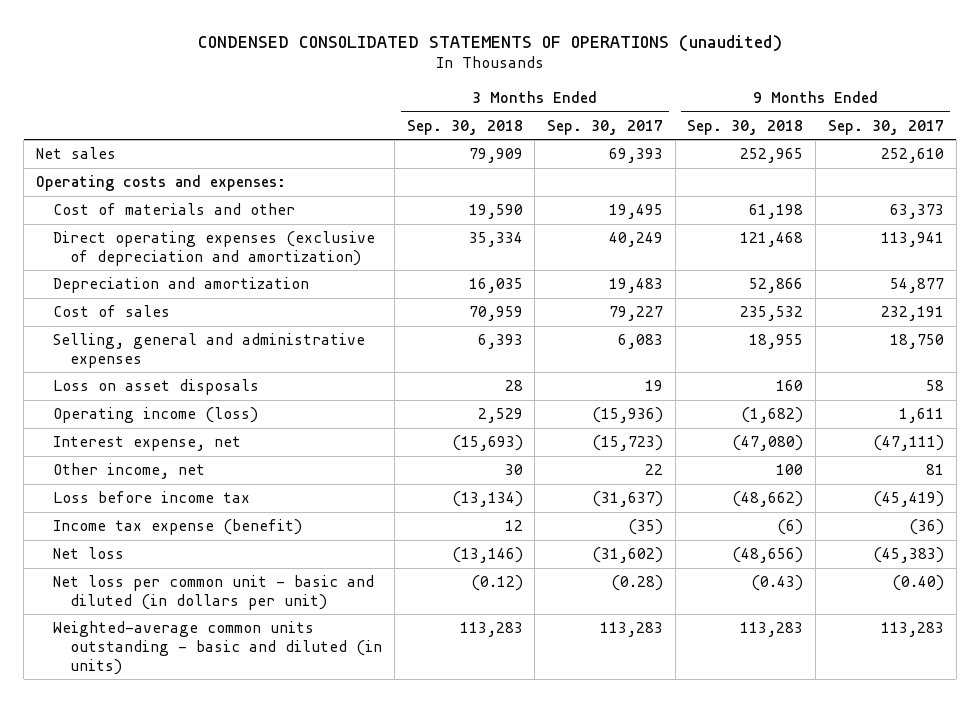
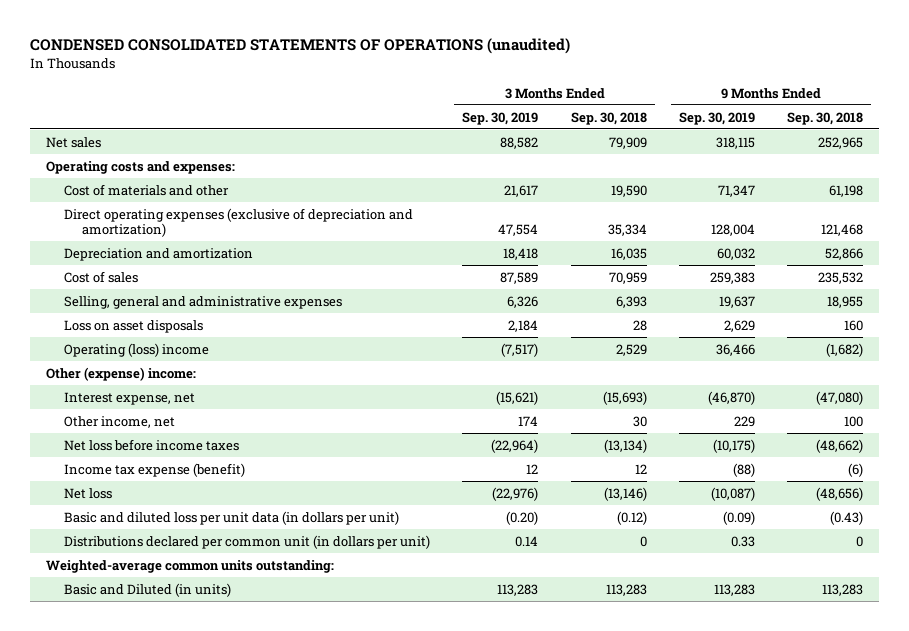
[547,119,664,135] Sep. 30, 2017 -> none
[827,119,944,135] Sep. 30, 2017 -> none
none -> [462,111,539,125] Sep. 30, 2019
none -> [678,111,755,125] Sep. 30, 2019
[53,407,259,424] Operating income (loss) -> [64,342,210,357] Operating (loss) income
none -> [46,366,197,381] Other (expense) income:
[53,491,251,504] Loss before income tax -> [64,438,240,451] Net loss before income taxes
[53,575,375,610] Net loss per common unit - basic and diluted (in dollars per unit) -> [64,510,400,525] Basic and diluted loss per unit data (in dollars per unit)
none -> [64,534,431,549] Distributions declared per common unit (in dollars per unit)
none -> [46,559,335,573] Weighted-average common units outstanding:
[53,621,383,675] Weighted-average common units outstanding - basic and diluted (in units) -> [64,582,232,597] Basic and Diluted (in units)

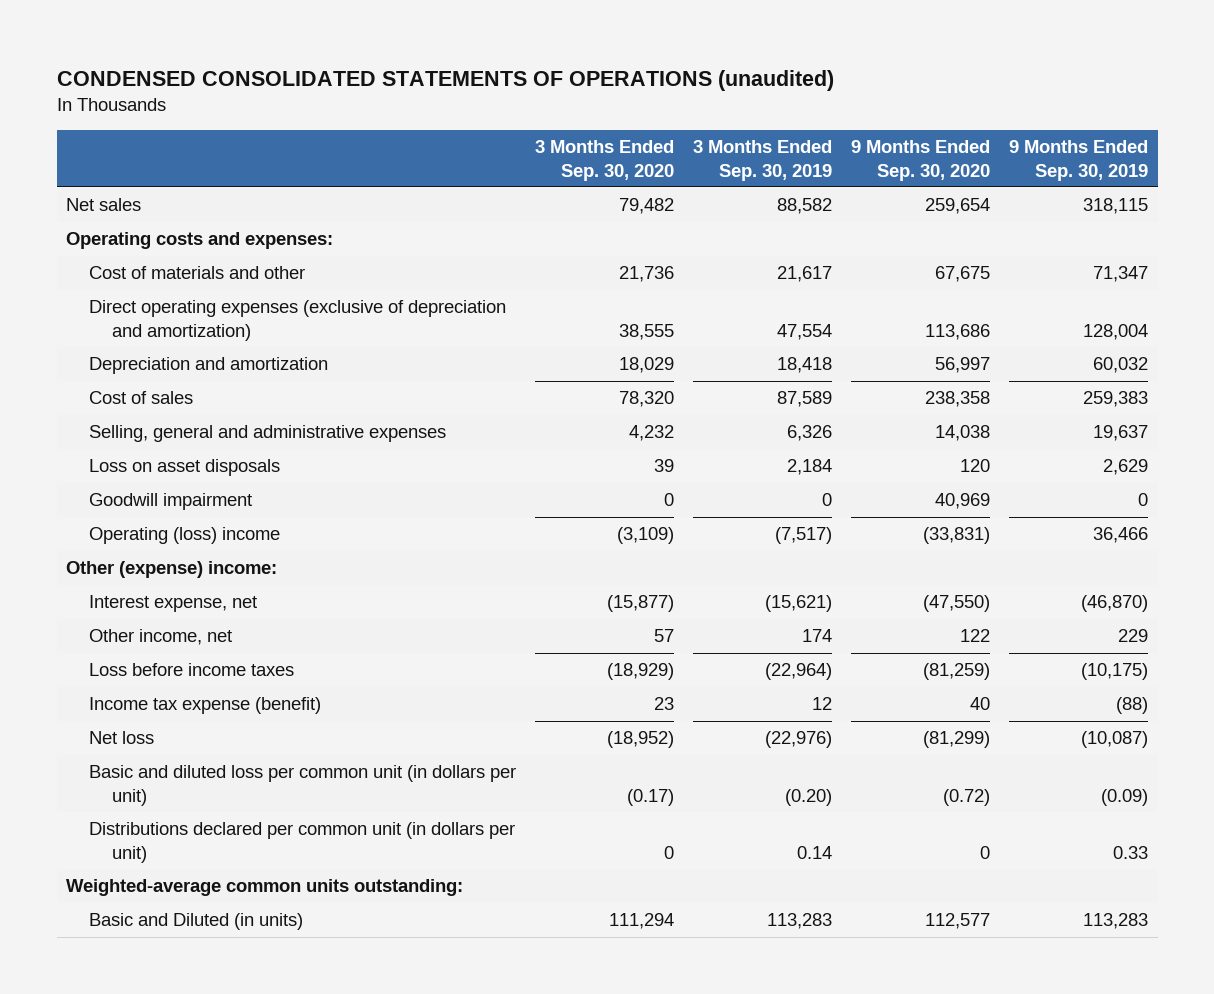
[570,111,647,125] Sep. 30, 2018 -> none
[787,111,864,125] Sep. 30, 2018 -> none
none -> [535,139,675,181] 3 Months Ended Sep. 30, 2020
none -> [851,139,991,181] 9 Months Ended Sep. 30, 2020
none -> [89,493,253,511] Goodwill impairment
[64,438,240,451] Net loss before income taxes -> [89,663,295,677] Loss before income taxes
[64,510,400,525] Basic and diluted loss per unit data (in dollars per unit) -> [89,765,517,807] Basic and diluted loss per common unit (in dollars per unit)

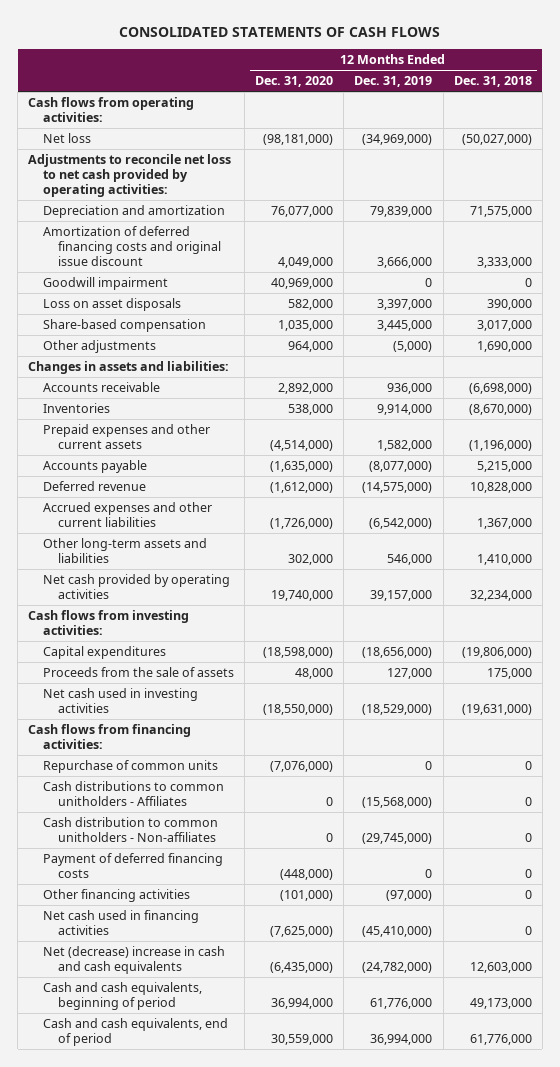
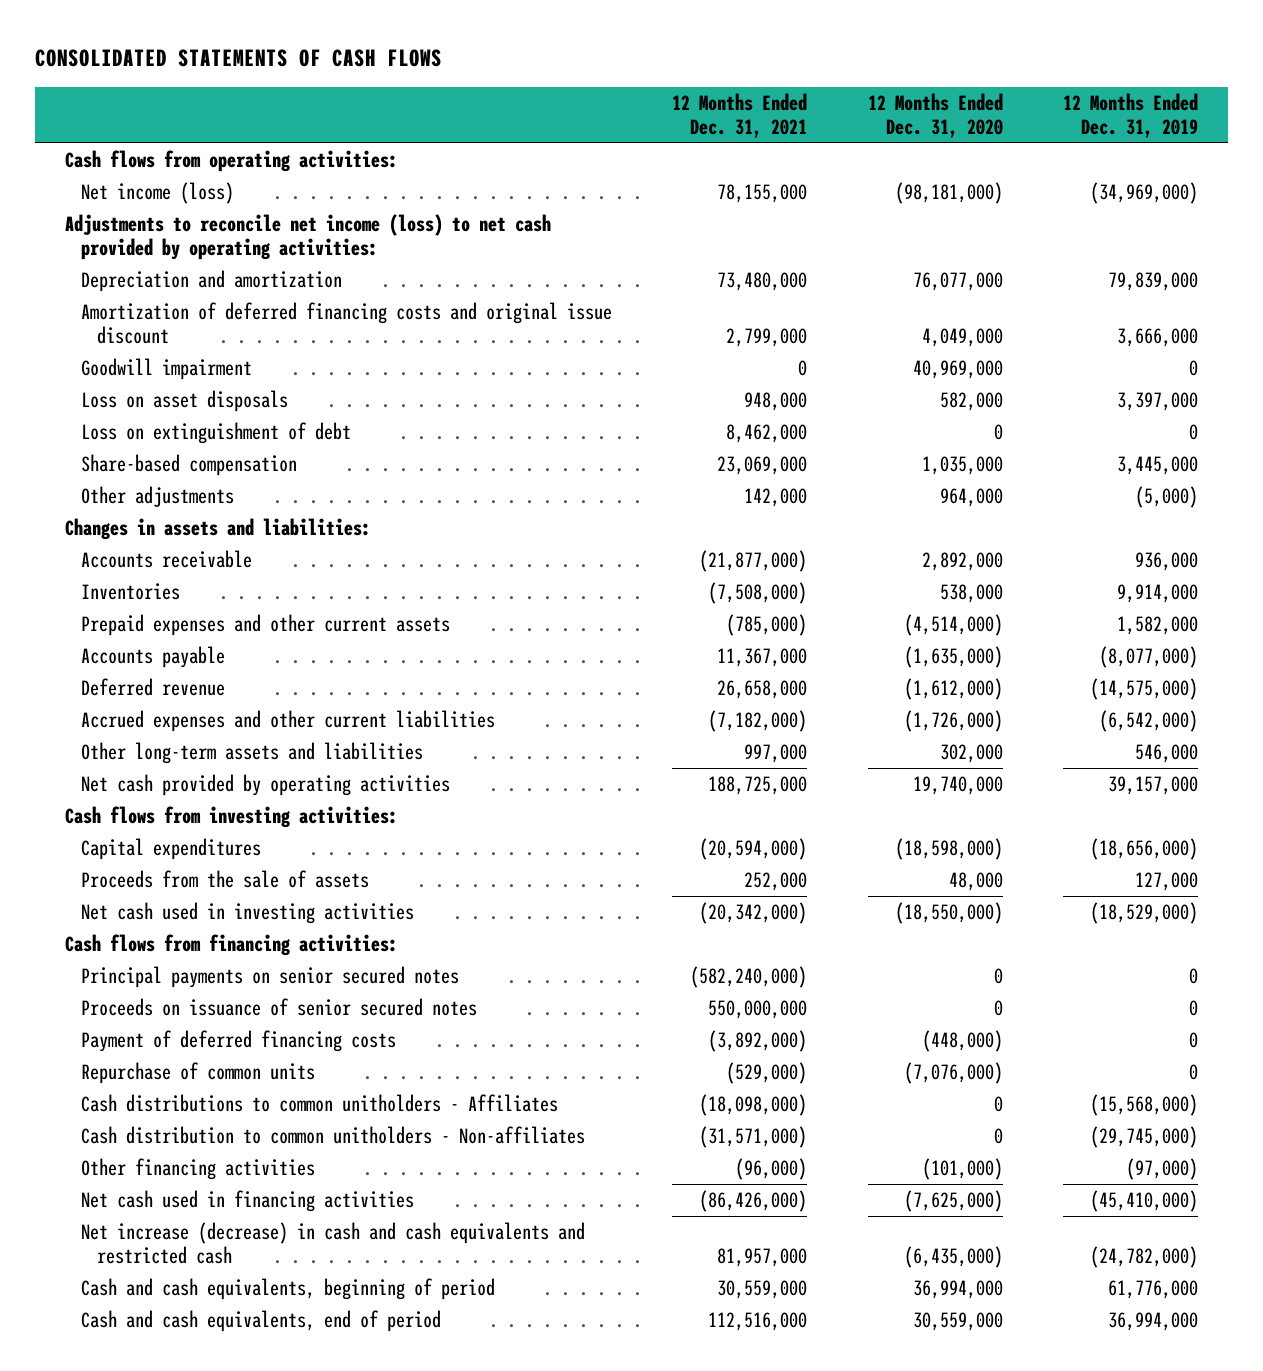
[453,76,532,88] Dec. 31, 2018 -> none
none -> [672,93,808,139] 12 Months Ended Dec. 31, 2021
[42,132,91,143] Net loss -> [80,182,234,205] Net income (loss)
[28,153,232,197] Adjustments to reconcile net loss to net cash provided by operating activities: -> [64,214,551,261] Adjustments to reconcile net income (loss) to net cash provided by operating activities:
none -> [80,422,351,445] Loss on extinguishment of debt
none -> [80,966,459,989] Principal payments on senior secured notes
none -> [80,998,477,1017] Proceeds on issuance of senior secured notes
[42,852,223,878] Payment of deferred financing costs -> [80,1030,396,1053] Payment of deferred financing costs
[42,945,225,974] Net (decrease) increase in cash and cash equivalents -> [80,1222,585,1265] Net increase (decrease) in cash and cash equivalents and restricted cash

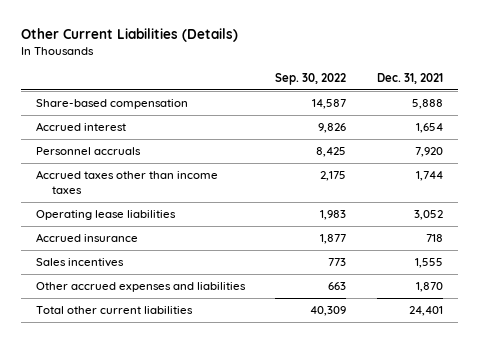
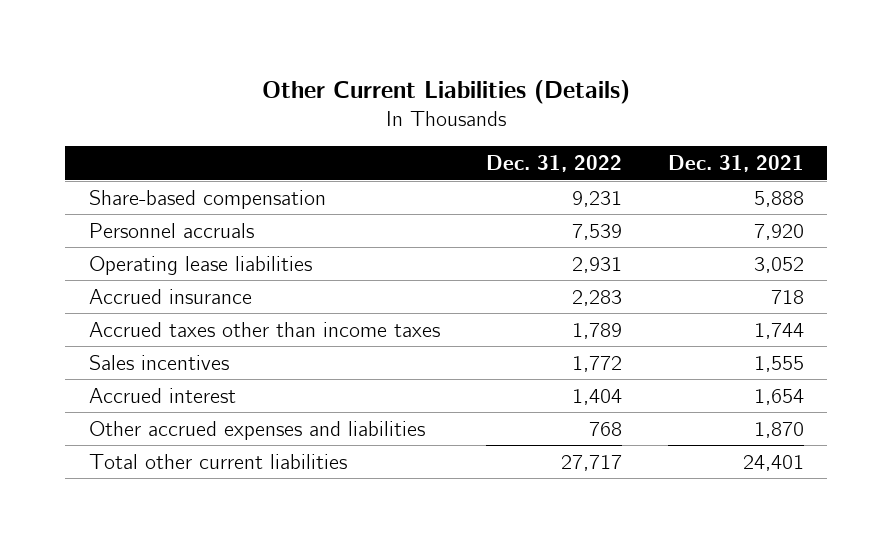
[275,73,347,86] Sep. 30, 2022 -> none
none -> [485,155,622,173] Dec. 31, 2022
[35,169,218,194] Accrued taxes other than income taxes -> [88,321,440,337] Accrued taxes other than income taxes
[35,121,126,131] Accrued interest -> [88,387,236,403] Accrued interest

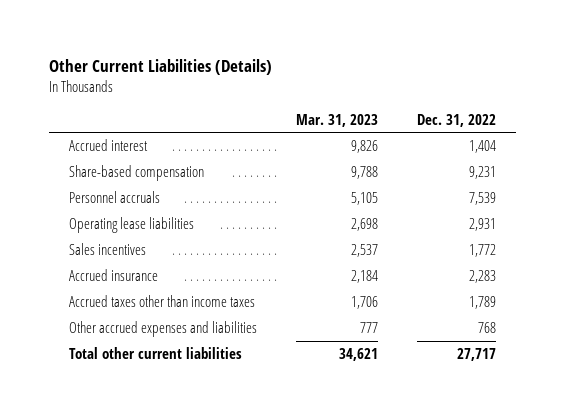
[667,155,804,173] Dec. 31, 2021 -> none
none -> [296,113,379,127] Mar. 31, 2023
[88,387,236,403] Accrued interest -> [69,139,149,152] Accrued interest
[88,354,229,370] Sales incentives -> [69,243,147,256] Sales incentives

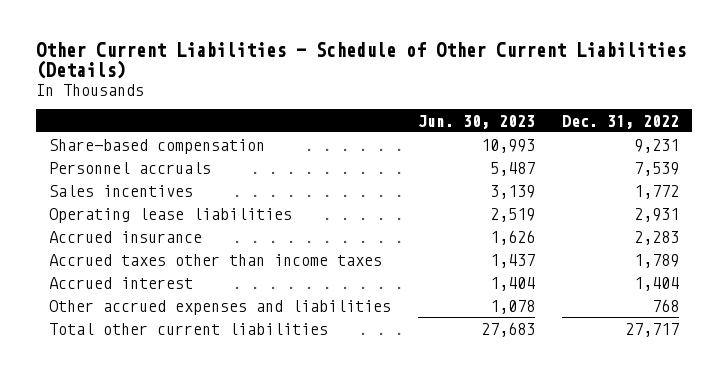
[49,59,273,76] Other Current Liabilities (Details) -> [35,41,686,80] Other Current Liabilities - Schedule of Other Current Liabilities (Details)
[296,113,379,127] Mar. 31, 2023 -> none
none -> [417,114,535,129] Jun. 30, 2023
[69,217,195,234] Operating lease liabilities -> [49,207,293,223] Operating lease liabilities
[69,139,149,152] Accrued interest -> [49,276,194,289] Accrued interest

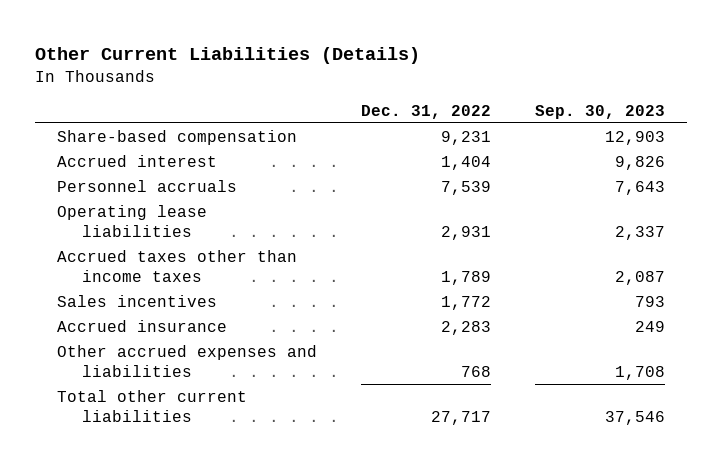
[35,41,686,80] Other Current Liabilities - Schedule of Other Current Liabilities (Details) -> [35,47,421,65] Other Current Liabilities (Details)
[417,114,535,129] Jun. 30, 2023 -> none
none -> [535,104,666,119] Sep. 30, 2023
[49,276,194,289] Accrued interest -> [57,154,218,167] Accrued interest
[49,184,194,197] Sales incentives -> [57,294,218,307] Sales incentives
[49,230,203,243] Accrued insurance -> [57,319,228,332] Accrued insurance

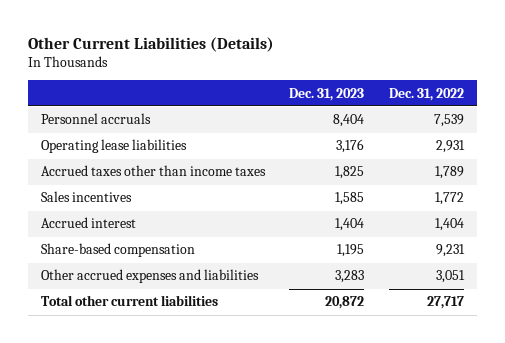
[535,104,666,119] Sep. 30, 2023 -> none
none -> [289,87,365,101] Dec. 31, 2023
[57,319,228,332] Accrued insurance -> none
[57,154,218,167] Accrued interest -> [40,217,136,229] Accrued interest
[57,129,298,145] Share-based compensation -> [40,243,195,258] Share-based compensation
[461,365,492,377] 768 -> [436,270,466,284] 3,051

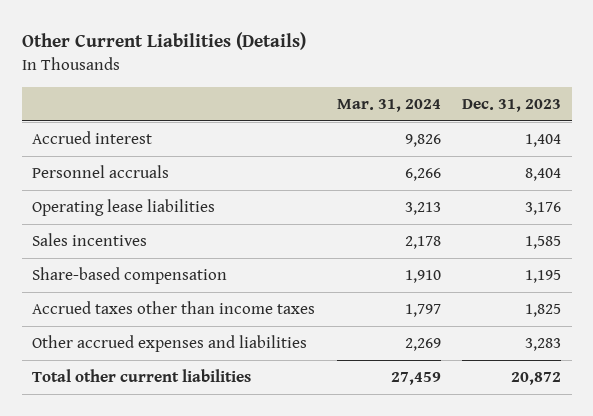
[389,87,465,101] Dec. 31, 2022 -> none
none -> [336,99,441,113] Mar. 31, 2024
[40,217,136,229] Accrued interest -> [32,131,153,145] Accrued interest
[40,165,266,177] Accrued taxes other than income taxes -> [32,301,316,315] Accrued taxes other than income taxes

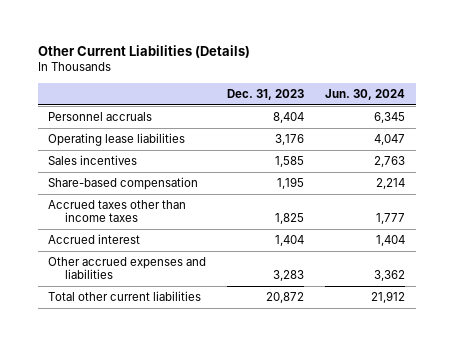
[336,99,441,113] Mar. 31, 2024 -> none
none -> [325,88,406,100] Jun. 30, 2024
[32,131,153,145] Accrued interest -> [48,234,141,245] Accrued interest

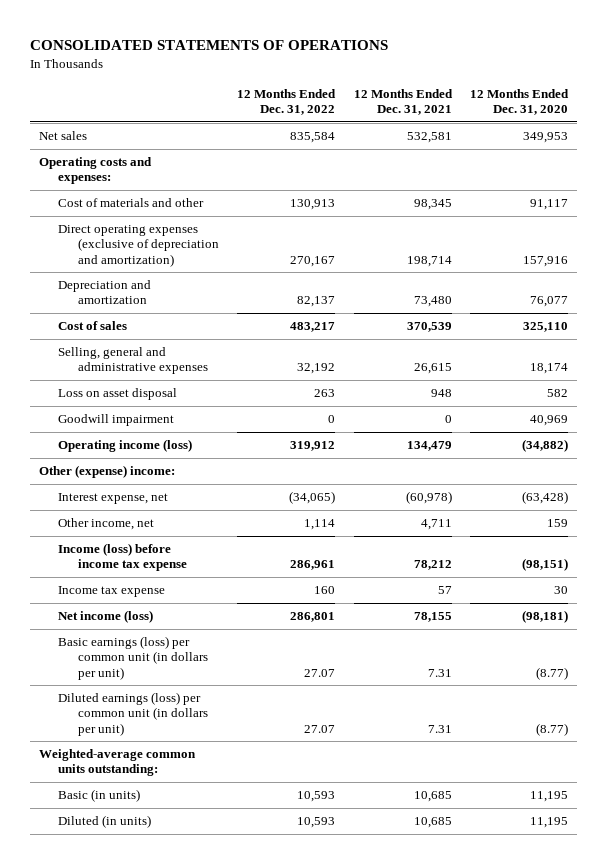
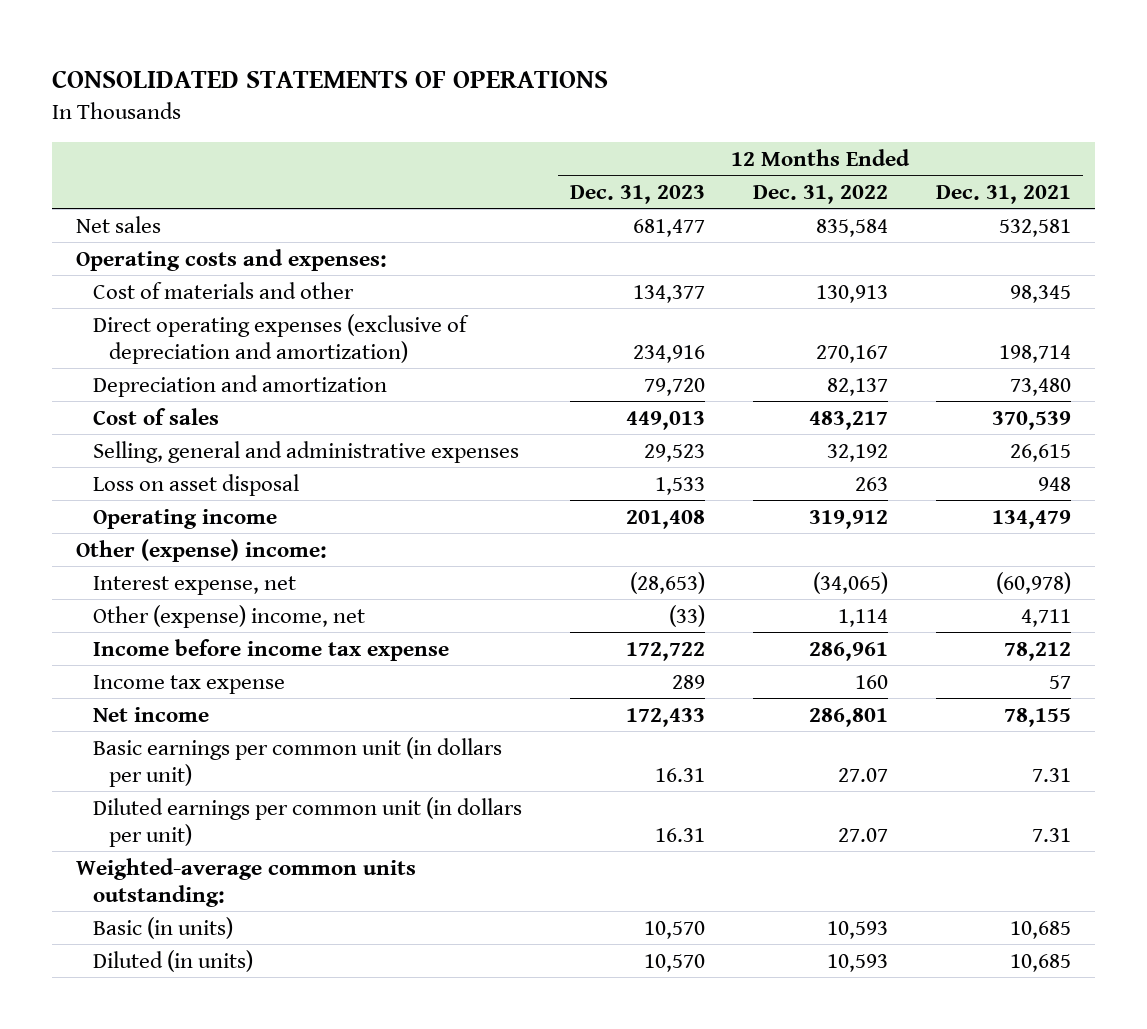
[470,88,570,115] 12 Months Ended Dec. 31, 2020 -> none
none -> [569,185,705,205] Dec. 31, 2023
[58,414,175,427] Goodwill impairment -> none
[58,439,193,453] Operating income (loss) -> [92,508,277,529] Operating income
[58,518,155,531] Other income, net -> [92,604,365,628] Other (expense) income, net
[58,543,187,572] Income (loss) before income tax expense -> [92,638,449,661] Income before income tax expense
[58,610,154,624] Net income (loss) -> [92,706,209,722] Net income
[58,636,208,680] Basic earnings (loss) per common unit (in dollars per unit) -> [92,736,502,787] Basic earnings per common unit (in dollars per unit)
[58,692,208,736] Diluted earnings (loss) per common unit (in dollars per unit) -> [92,796,522,847] Diluted earnings per common unit (in dollars per unit)

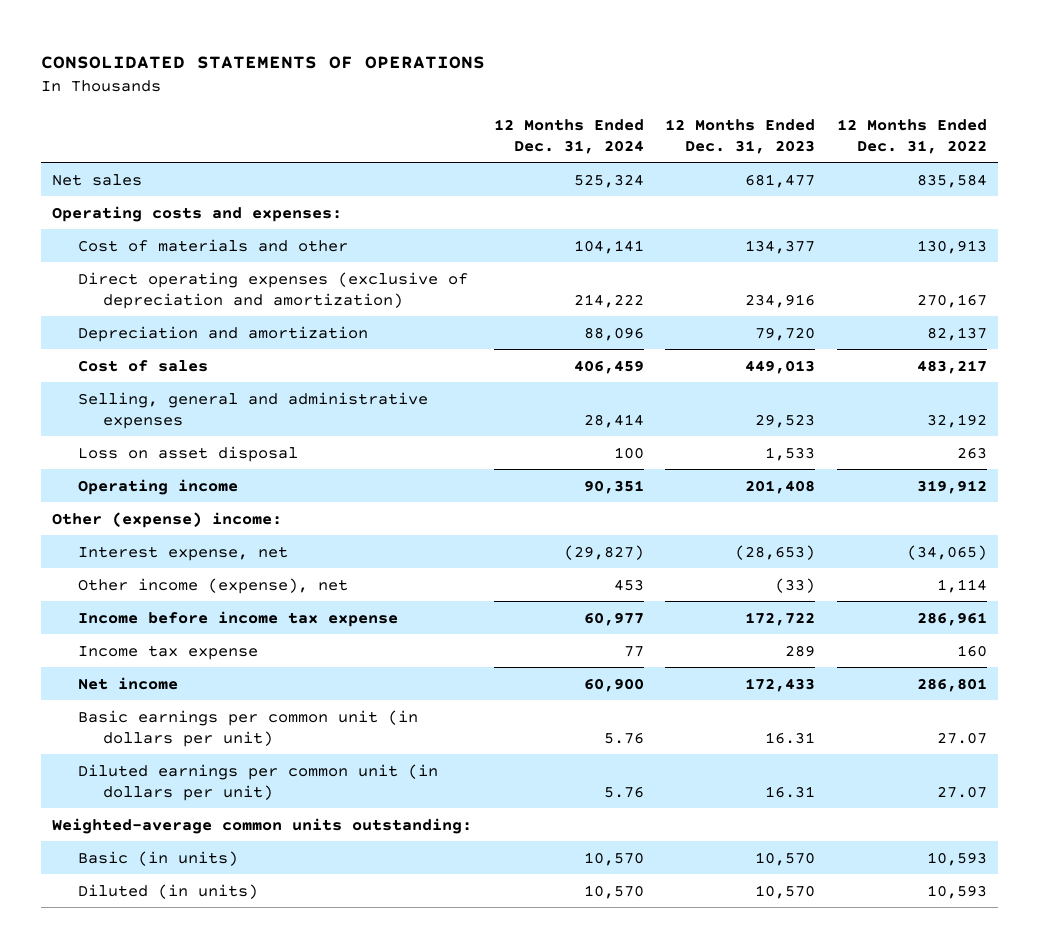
[935,185,1071,205] Dec. 31, 2021 -> none
none -> [493,118,644,154] 12 Months Ended Dec. 31, 2024
[92,604,365,628] Other (expense) income, net -> [77,577,348,594] Other income (expense), net

